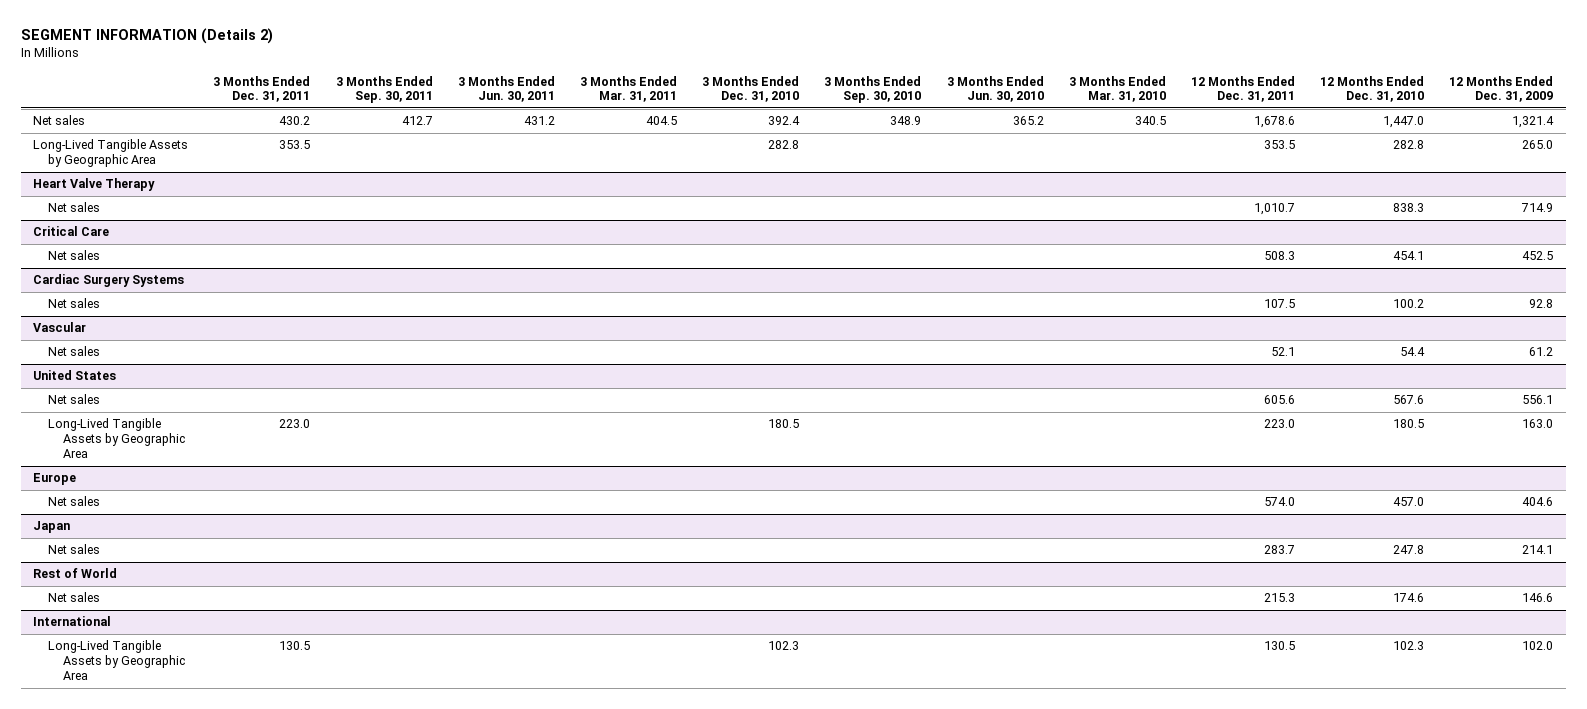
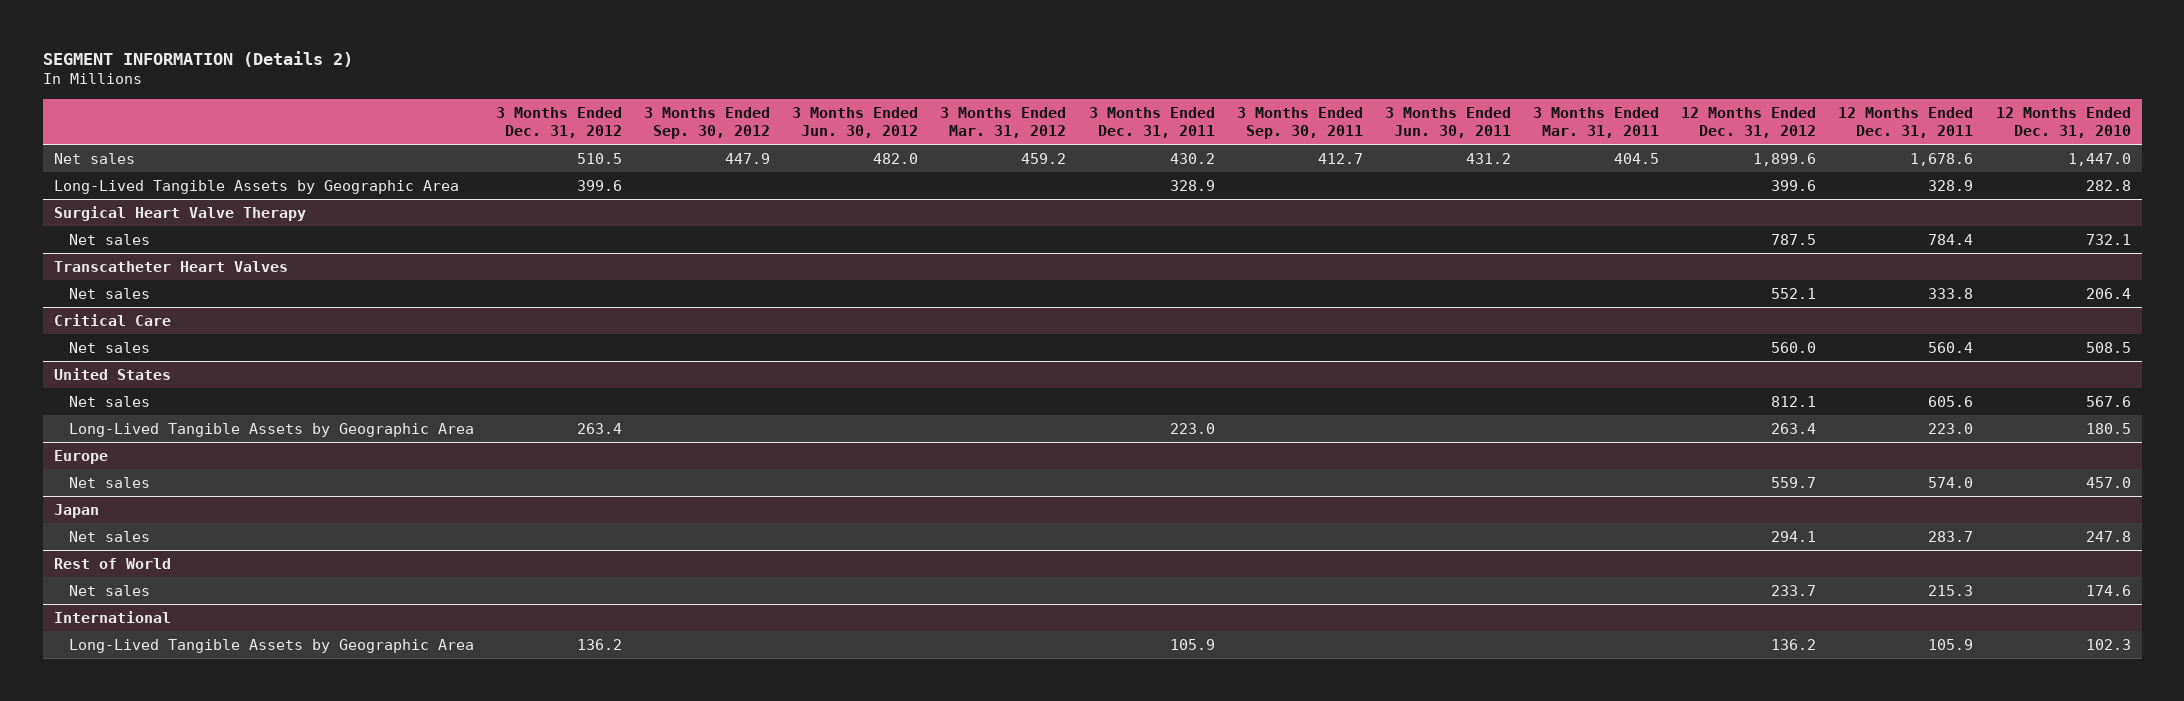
[702,75,800,103] 3 Months Ended Dec. 31, 2010 -> none
[824,75,922,104] 3 Months Ended Sep. 30, 2010 -> none
[946,75,1044,103] 3 Months Ended Jun. 30, 2010 -> none
[1068,75,1166,103] 3 Months Ended Mar. 31, 2010 -> none
[1449,75,1554,103] 12 Months Ended Dec. 31, 2009 -> none
none -> [495,106,622,138] 3 Months Ended Dec. 31, 2012
none -> [644,106,771,139] 3 Months Ended Sep. 30, 2012
none -> [792,106,919,138] 3 Months Ended Jun. 30, 2012
none -> [940,106,1067,138] 3 Months Ended Mar. 31, 2012
none -> [1681,106,1817,138] 12 Months Ended Dec. 31, 2012
[279,140,311,150] 353.5 -> [1169,179,1215,191] 328.9
[1263,140,1295,150] 353.5 -> [1928,179,1974,191] 328.9
[33,178,156,192] Heart Valve Therapy -> [53,205,306,221] Surgical Heart Valve Therapy
[1253,203,1295,216] 1,010.7 -> [1928,233,1974,245] 784.4
[1393,203,1425,213] 838.3 -> [2085,233,2131,245] 732.1
none -> [53,260,288,272] Transcatheter Heart Valves
none -> [68,287,150,299] Net sales
[33,274,185,288] Cardiac Surgery Systems -> none
[48,298,101,309] Net sales -> none
[33,322,87,333] Vascular -> none
[48,346,101,357] Net sales -> none
[1263,251,1295,261] 508.3 -> [1928,341,1974,353] 560.4
[1393,251,1425,261] 454.1 -> [2085,341,2131,353] 508.5
[279,641,311,651] 130.5 -> [1169,638,1215,650] 105.9
[1263,641,1295,651] 130.5 -> [1928,638,1974,650] 105.9

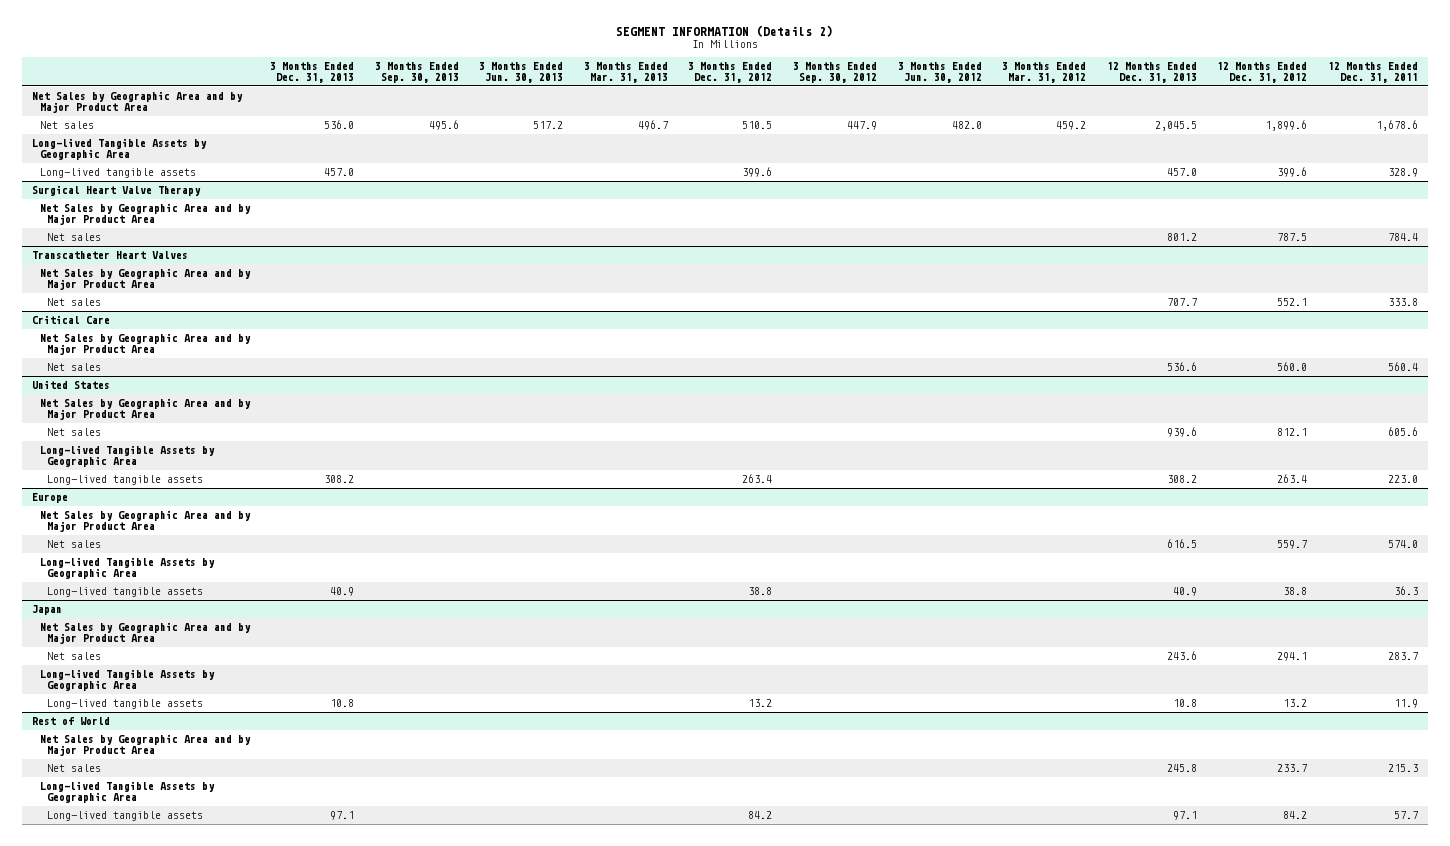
[1088,106,1215,138] 3 Months Ended Dec. 31, 2011 -> none
[1236,106,1363,139] 3 Months Ended Sep. 30, 2011 -> none
[1384,106,1511,138] 3 Months Ended Jun. 30, 2011 -> none
[1533,106,1660,138] 3 Months Ended Mar. 31, 2011 -> none
[1995,106,2131,138] 12 Months Ended Dec. 31, 2010 -> none
none -> [270,61,355,83] 3 Months Ended Dec. 31, 2013
none -> [374,61,459,83] 3 Months Ended Sep. 30, 2013
none -> [479,61,564,83] 3 Months Ended Jun. 30, 2013
none -> [583,61,668,83] 3 Months Ended Mar. 31, 2013
none -> [1106,61,1197,83] 12 Months Ended Dec. 31, 2013
none -> [32,91,244,114] Net Sales by Geographic Area and by Major Product Area
none -> [32,138,208,161] Long-lived Tangible Assets by Geographic Area
[53,179,459,194] Long-Lived Tangible Assets by Geographic Area -> [39,168,196,179] Long-lived tangible assets
none -> [39,203,251,226] Net Sales by Geographic Area and by Major Product Area
none -> [39,268,251,291] Net Sales by Geographic Area and by Major Product Area
none -> [39,333,251,356] Net Sales by Geographic Area and by Major Product Area
none -> [39,398,251,421] Net Sales by Geographic Area and by Major Product Area
none -> [39,445,215,468] Long-lived Tangible Assets by Geographic Area
[68,422,474,437] Long-Lived Tangible Assets by Geographic Area -> [47,475,204,486] Long-lived tangible assets
none -> [39,510,251,533] Net Sales by Geographic Area and by Major Product Area
none -> [39,557,215,580] Long-lived Tangible Assets by Geographic Area
none -> [47,587,204,598] Long-lived tangible assets
none -> [39,622,251,645] Net Sales by Geographic Area and by Major Product Area
none -> [39,669,215,692] Long-lived Tangible Assets by Geographic Area
none -> [47,699,204,710] Long-lived tangible assets
none -> [39,734,251,757] Net Sales by Geographic Area and by Major Product Area
[53,610,171,623] International -> none
none -> [39,781,215,804] Long-lived Tangible Assets by Geographic Area
[68,638,474,653] Long-Lived Tangible Assets by Geographic Area -> [47,811,204,822] Long-lived tangible assets
[576,638,622,650] 136.2 -> [748,811,773,820] 84.2
[1771,638,1817,650] 136.2 -> [1283,811,1308,820] 84.2
[1928,638,1974,650] 105.9 -> [1393,811,1418,820] 57.7

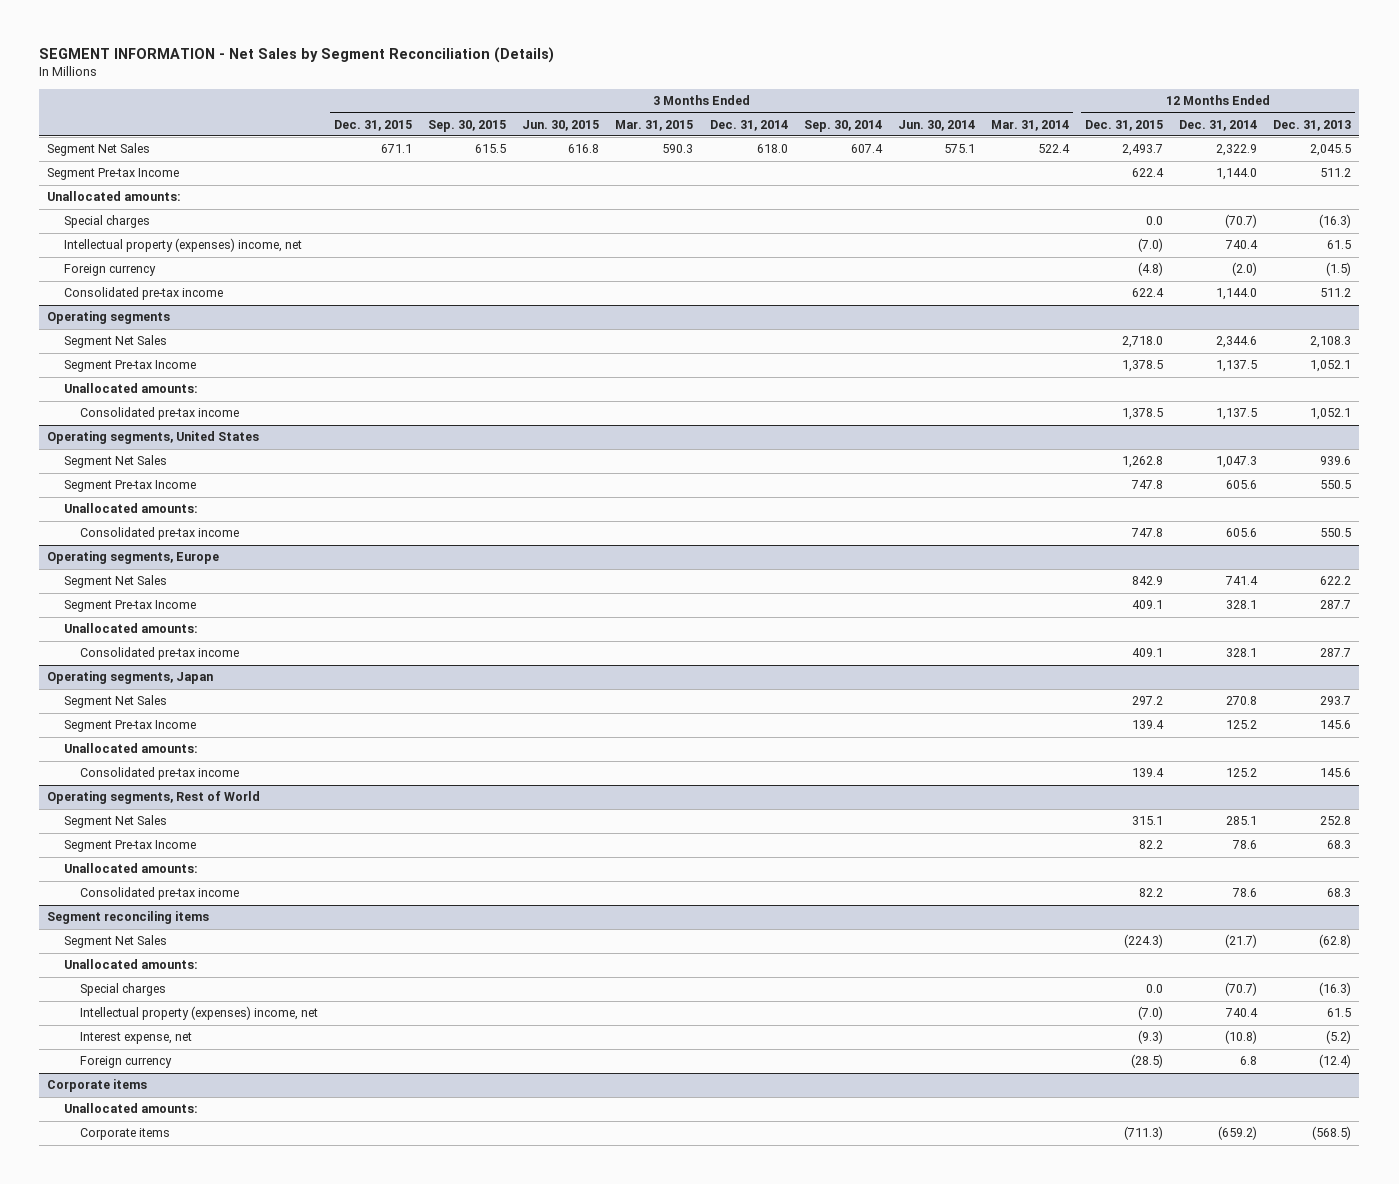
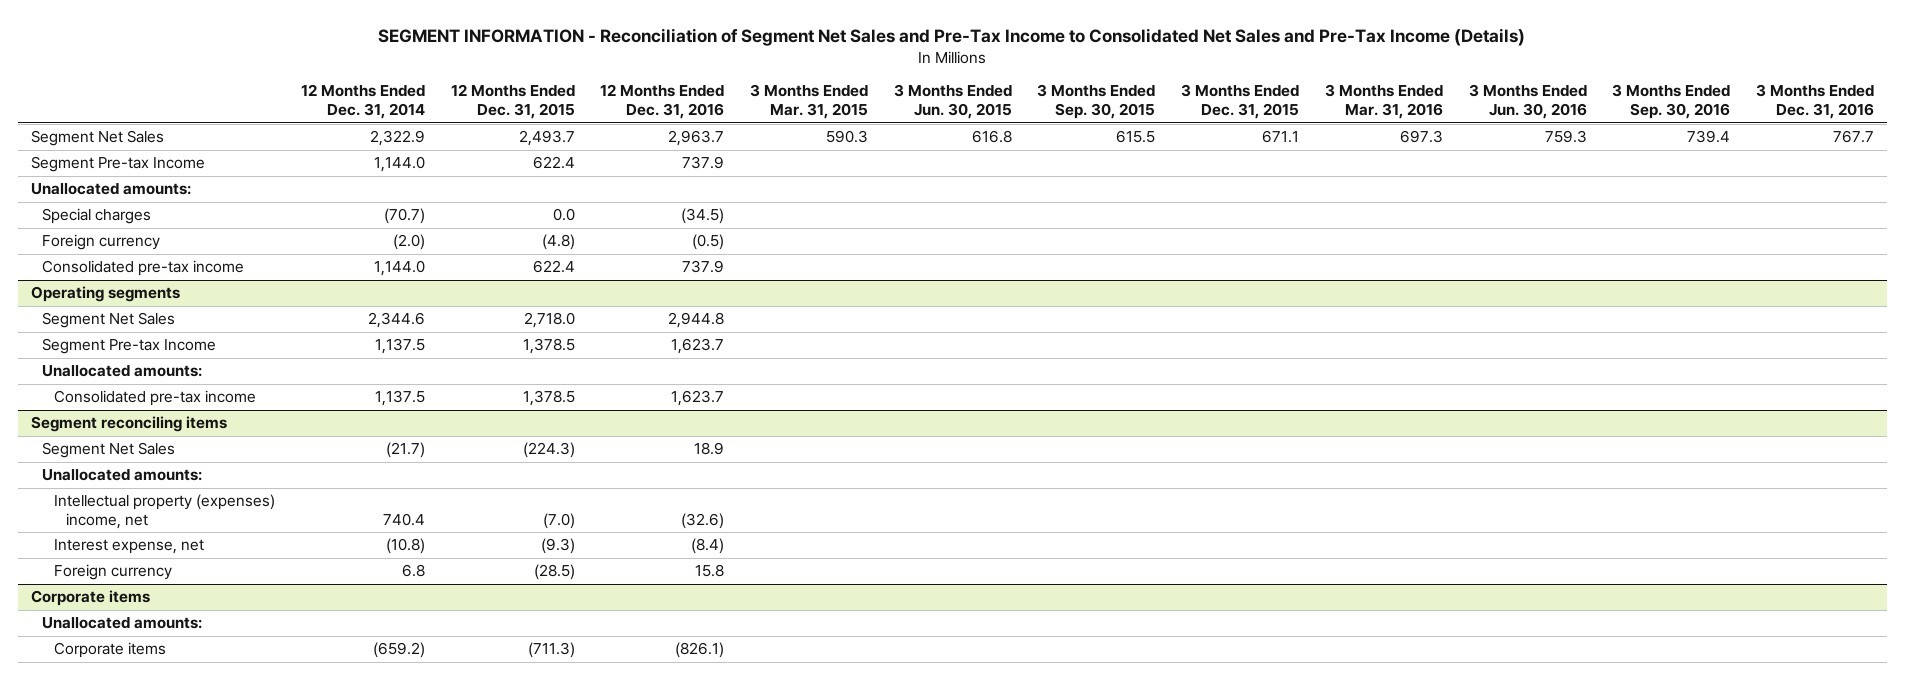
[39,46,555,63] SEGMENT INFORMATION - Net Sales by Segment Reconciliation (Details) -> [378,27,1526,46] SEGMENT INFORMATION - Reconciliation of Segment Net Sales and Pre-Tax Income to Consolidated Net Sales and Pre-Tax Income (Details)
[709,119,788,131] Dec. 31, 2014 -> none
[803,119,882,132] Sep. 30, 2014 -> none
[897,119,975,131] Jun. 30, 2014 -> none
[990,119,1069,131] Mar. 31, 2014 -> none
[1273,119,1352,131] Dec. 31, 2013 -> none
none -> [600,84,725,120] 12 Months Ended Dec. 31, 2016
none -> [1324,84,1443,120] 3 Months Ended Mar. 31, 2016
none -> [1468,84,1587,120] 3 Months Ended Jun. 30, 2016
none -> [1612,84,1731,120] 3 Months Ended Sep. 30, 2016
none -> [1755,84,1874,120] 3 Months Ended Dec. 31, 2016
[63,238,302,253] Intellectual property (expenses) income, net -> none
[47,431,260,445] Operating segments, United States -> none
[63,455,167,469] Segment Net Sales -> none
[63,480,196,493] Segment Pre-tax Income -> none
[63,503,198,514] Unallocated amounts: -> none
[80,527,240,541] Consolidated pre-tax income -> none
[47,551,220,565] Operating segments, Europe -> none
[63,575,167,589] Segment Net Sales -> none
[63,600,196,613] Segment Pre-tax Income -> none
[63,623,198,634] Unallocated amounts: -> none
[80,647,240,661] Consolidated pre-tax income -> none
[47,671,214,685] Operating segments, Japan -> none
[63,695,167,709] Segment Net Sales -> none
[63,720,196,733] Segment Pre-tax Income -> none
[63,743,198,754] Unallocated amounts: -> none
[80,767,240,781] Consolidated pre-tax income -> none
[47,791,261,805] Operating segments, Rest of World -> none
[63,815,167,829] Segment Net Sales -> none
[63,840,196,853] Segment Pre-tax Income -> none
[63,863,198,874] Unallocated amounts: -> none
[80,887,240,901] Consolidated pre-tax income -> none
[80,983,167,997] Special charges -> none

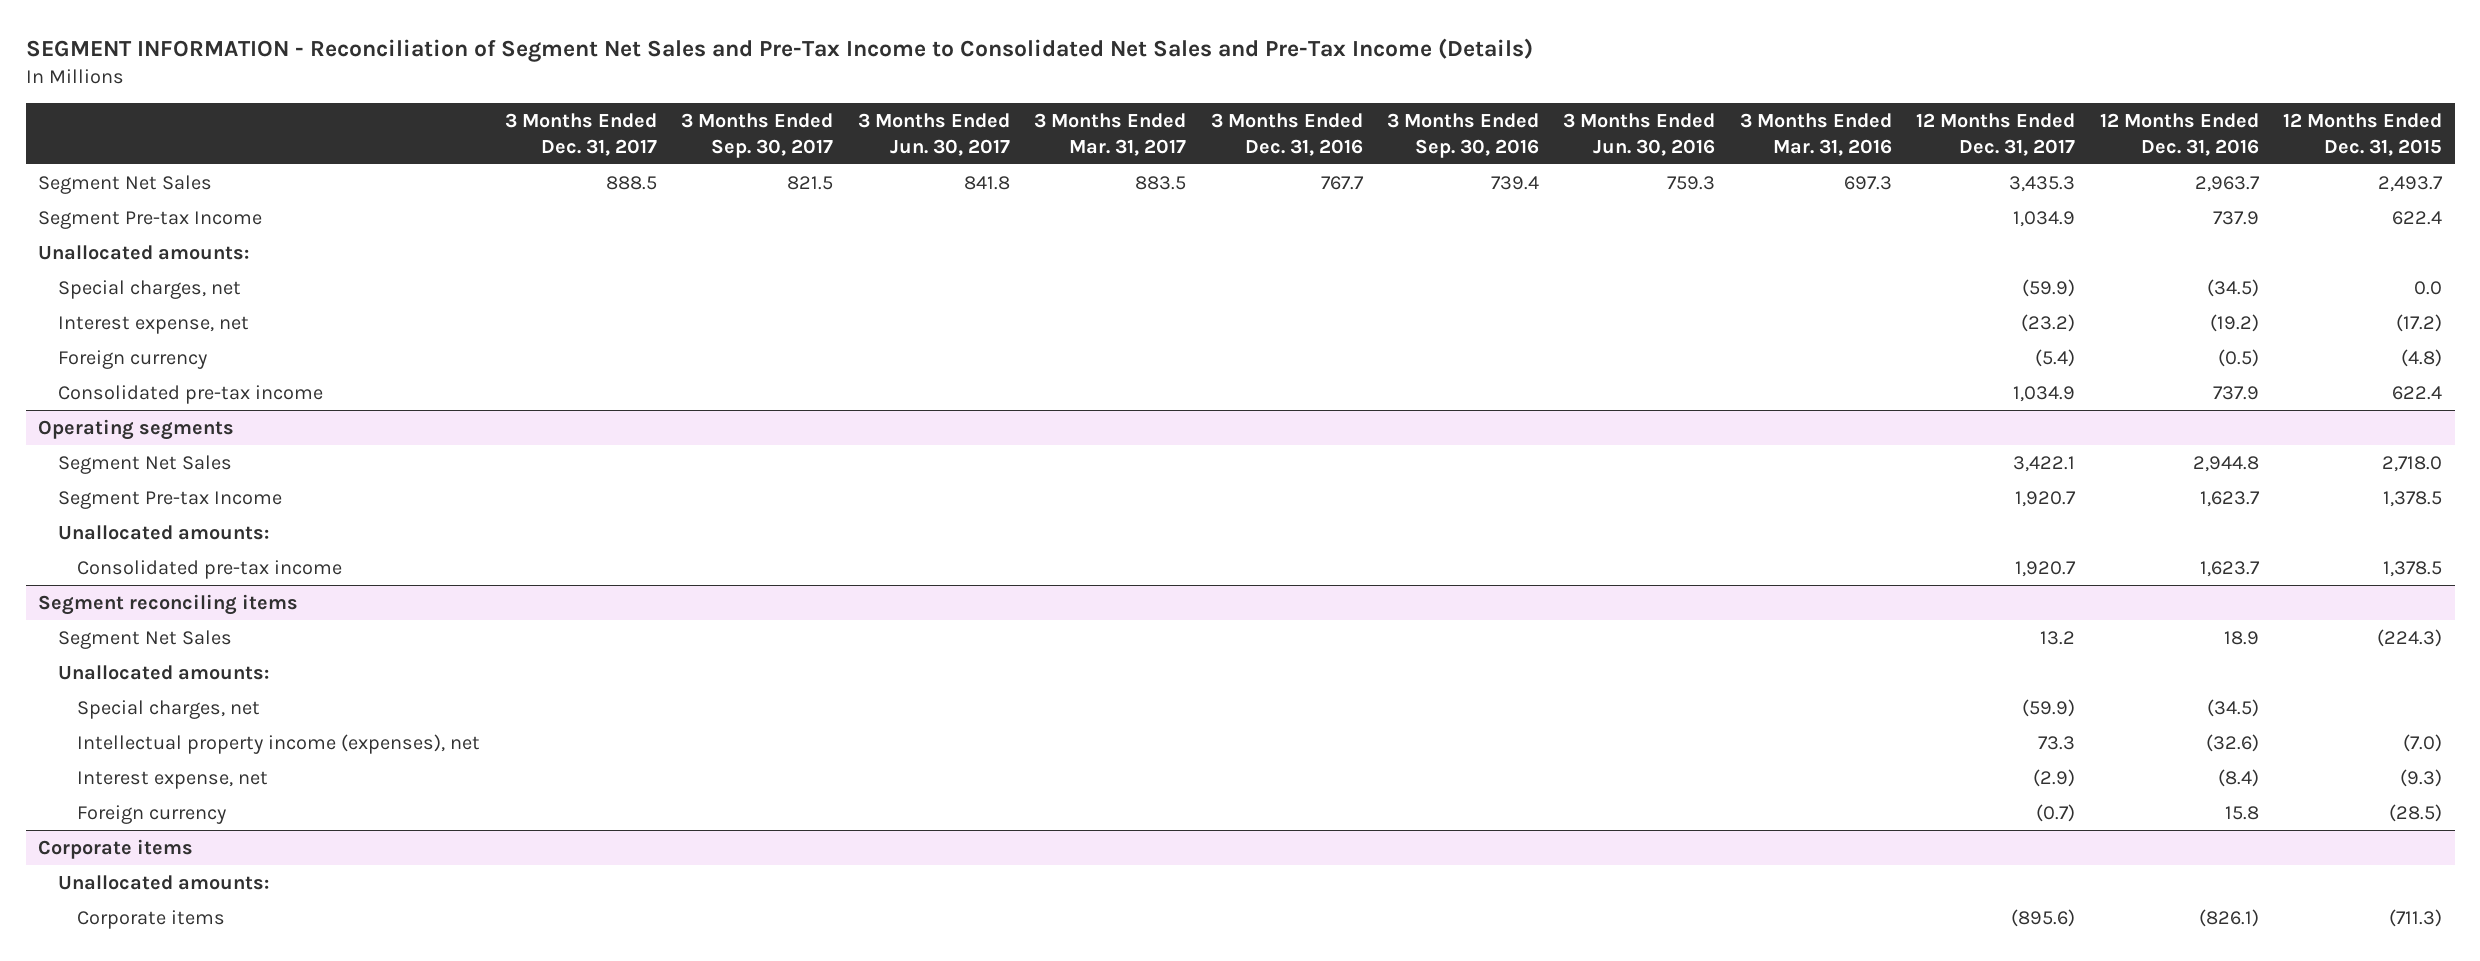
[301,84,426,120] 12 Months Ended Dec. 31, 2014 -> none
[750,84,869,120] 3 Months Ended Mar. 31, 2015 -> none
[893,84,1012,120] 3 Months Ended Jun. 30, 2015 -> none
[1037,84,1156,120] 3 Months Ended Sep. 30, 2015 -> none
[1181,84,1300,120] 3 Months Ended Dec. 31, 2015 -> none
none -> [504,112,657,156] 3 Months Ended Dec. 31, 2017
none -> [681,112,834,158] 3 Months Ended Sep. 30, 2017
none -> [857,112,1010,156] 3 Months Ended Jun. 30, 2017
none -> [1034,112,1187,156] 3 Months Ended Mar. 31, 2017
none -> [1916,112,2076,156] 12 Months Ended Dec. 31, 2017
[42,208,152,225] Special charges -> [57,279,241,299] Special charges, net
none -> [57,315,249,334] Interest expense, net
none -> [77,699,261,719] Special charges, net
[54,494,276,530] Intellectual property (expenses) income, net -> [77,733,481,754] Intellectual property income (expenses), net

